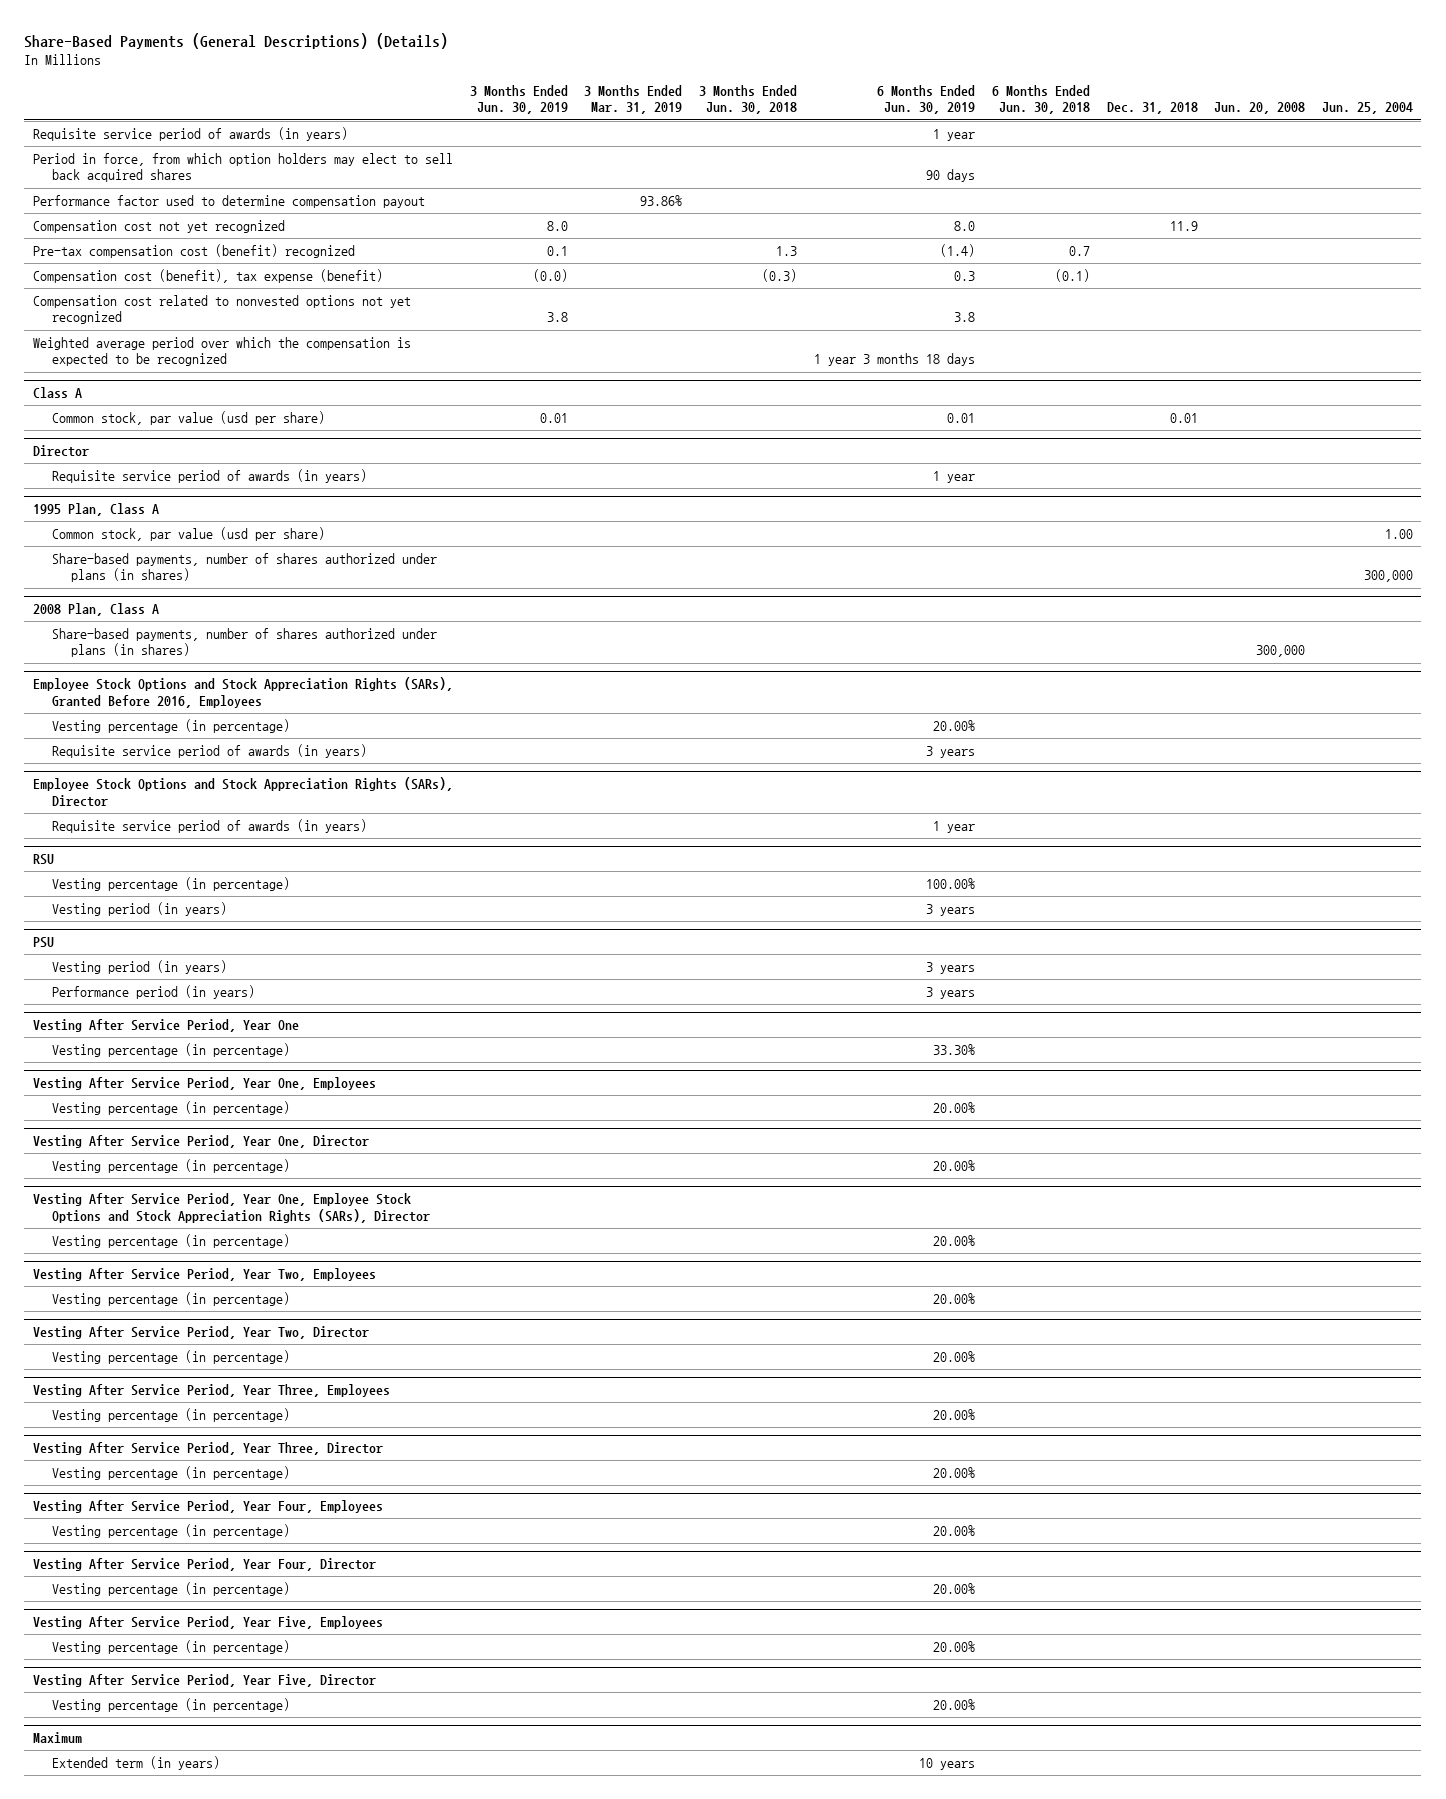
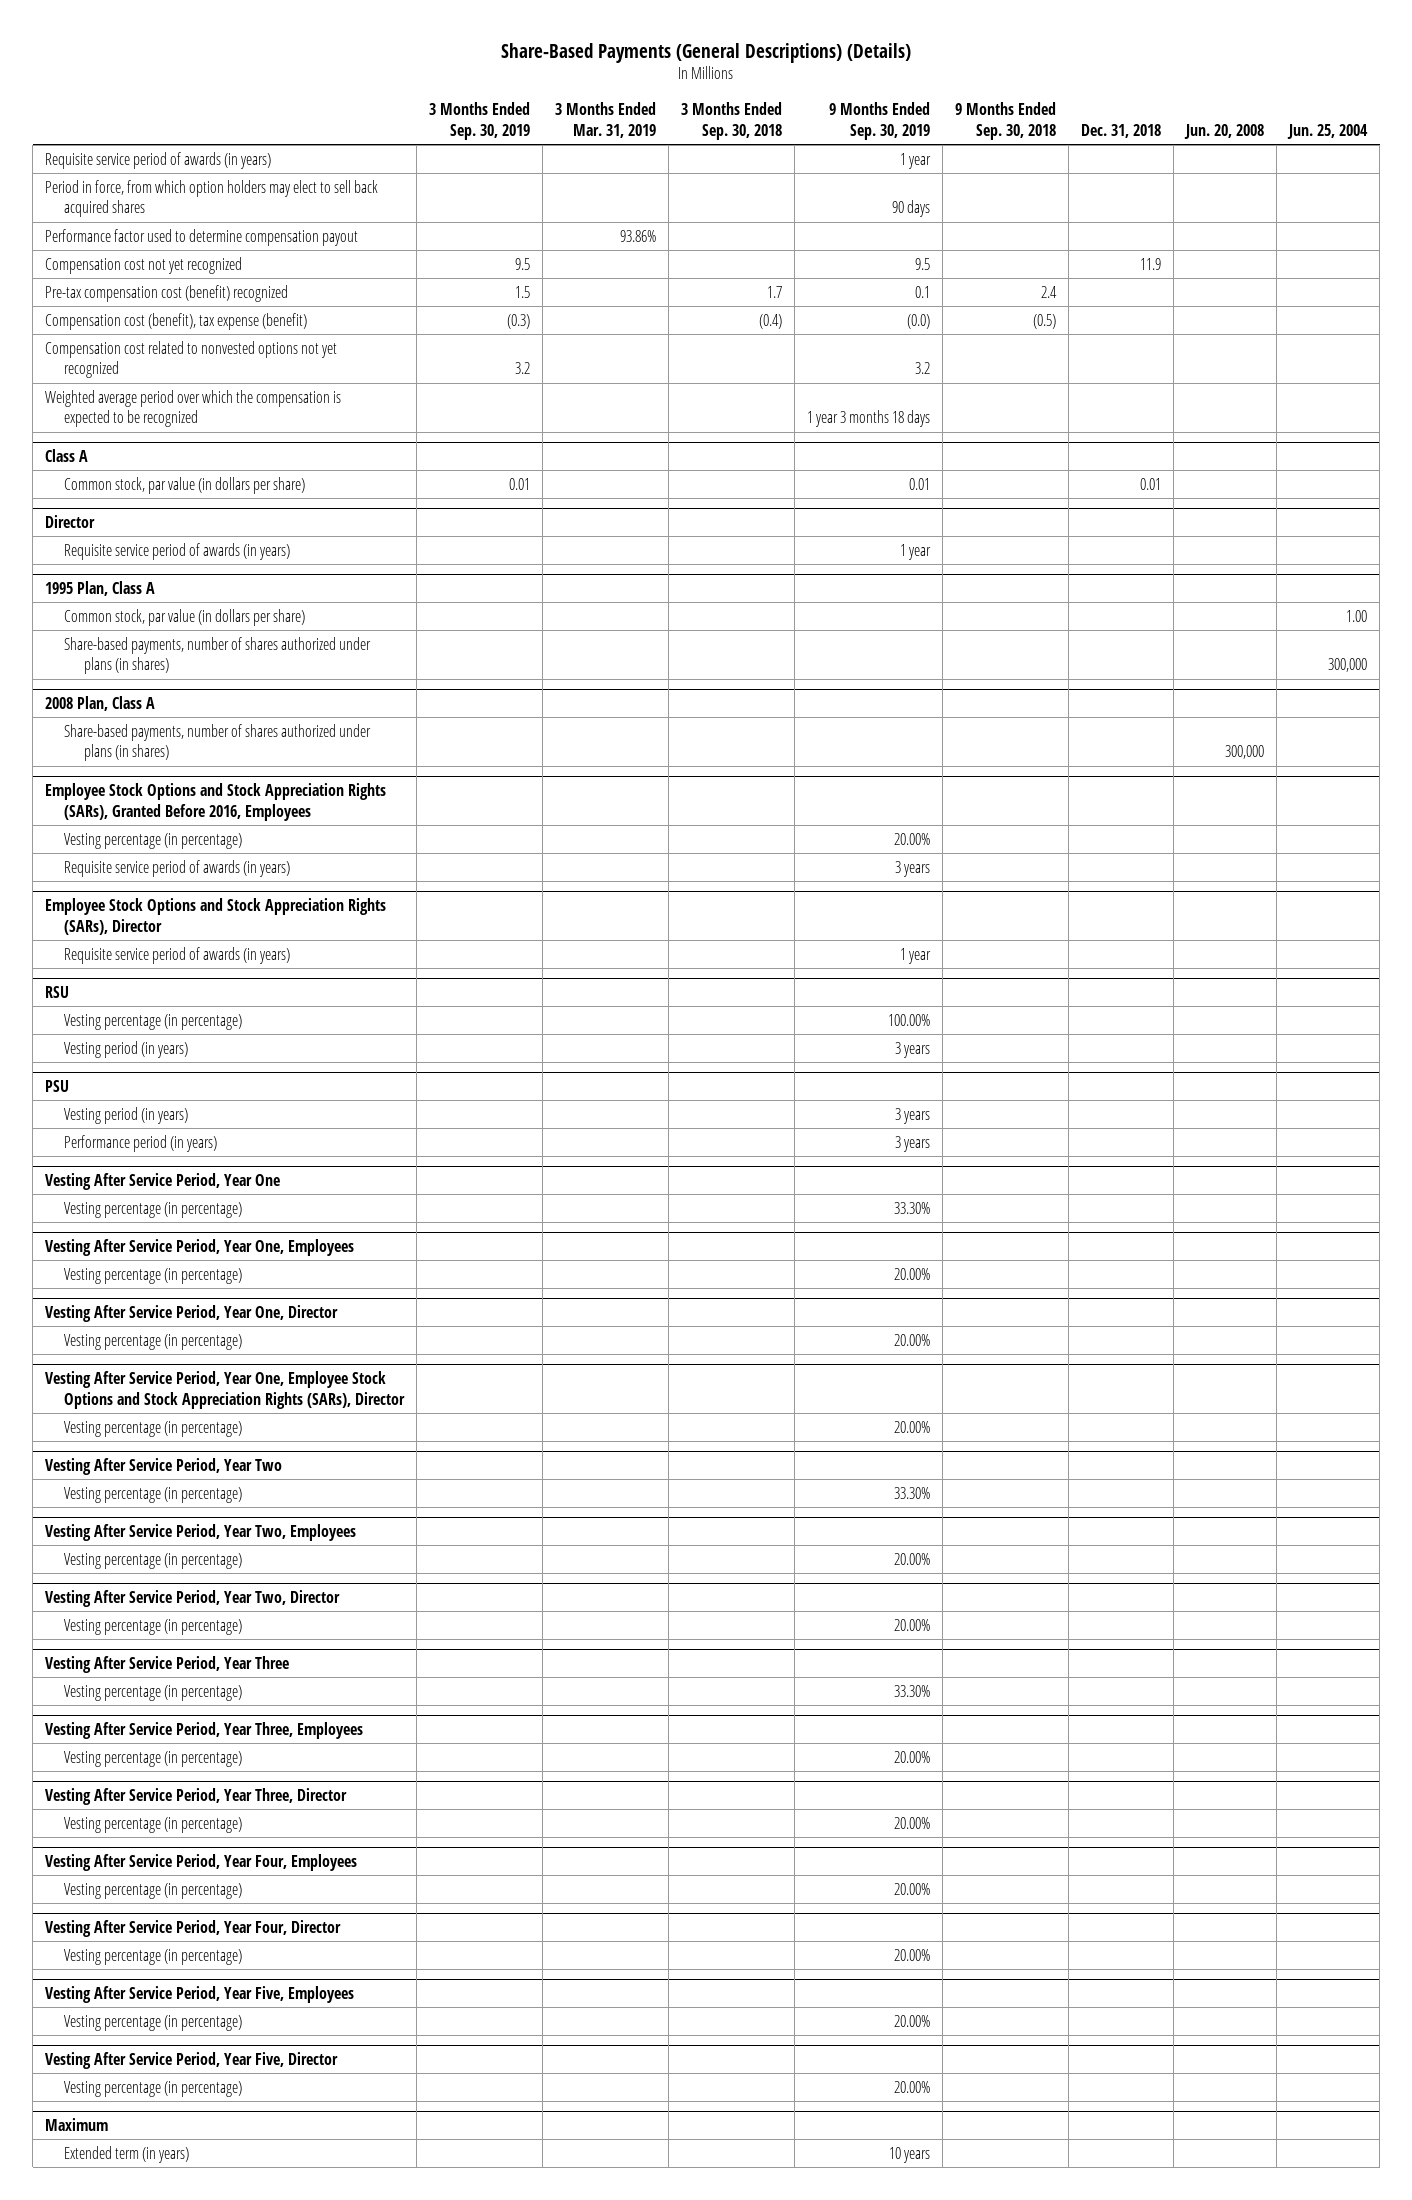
[469,85,568,115] 3 Months Ended Jun. 30, 2019 -> none
[699,85,798,115] 3 Months Ended Jun. 30, 2018 -> none
[876,85,975,115] 6 Months Ended Jun. 30, 2019 -> none
[991,85,1090,115] 6 Months Ended Jun. 30, 2018 -> none
none -> [429,102,531,140] 3 Months Ended Sep. 30, 2019
none -> [681,102,783,140] 3 Months Ended Sep. 30, 2018
none -> [829,102,931,140] 9 Months Ended Sep. 30, 2019
none -> [955,102,1057,140] 9 Months Ended Sep. 30, 2018
[52,411,326,426] Common stock, par value (usd per share) -> [64,476,306,494] Common stock, par value (in dollars per share)
[52,527,326,542] Common stock, par value (usd per share) -> [64,608,306,626] Common stock, par value (in dollars per share)
none -> [45,1458,283,1476] Vesting After Service Period, Year Two
none -> [64,1486,243,1503] Vesting percentage (in percentage)
none -> [45,1656,290,1674] Vesting After Service Period, Year Three
none -> [64,1684,243,1701] Vesting percentage (in percentage)

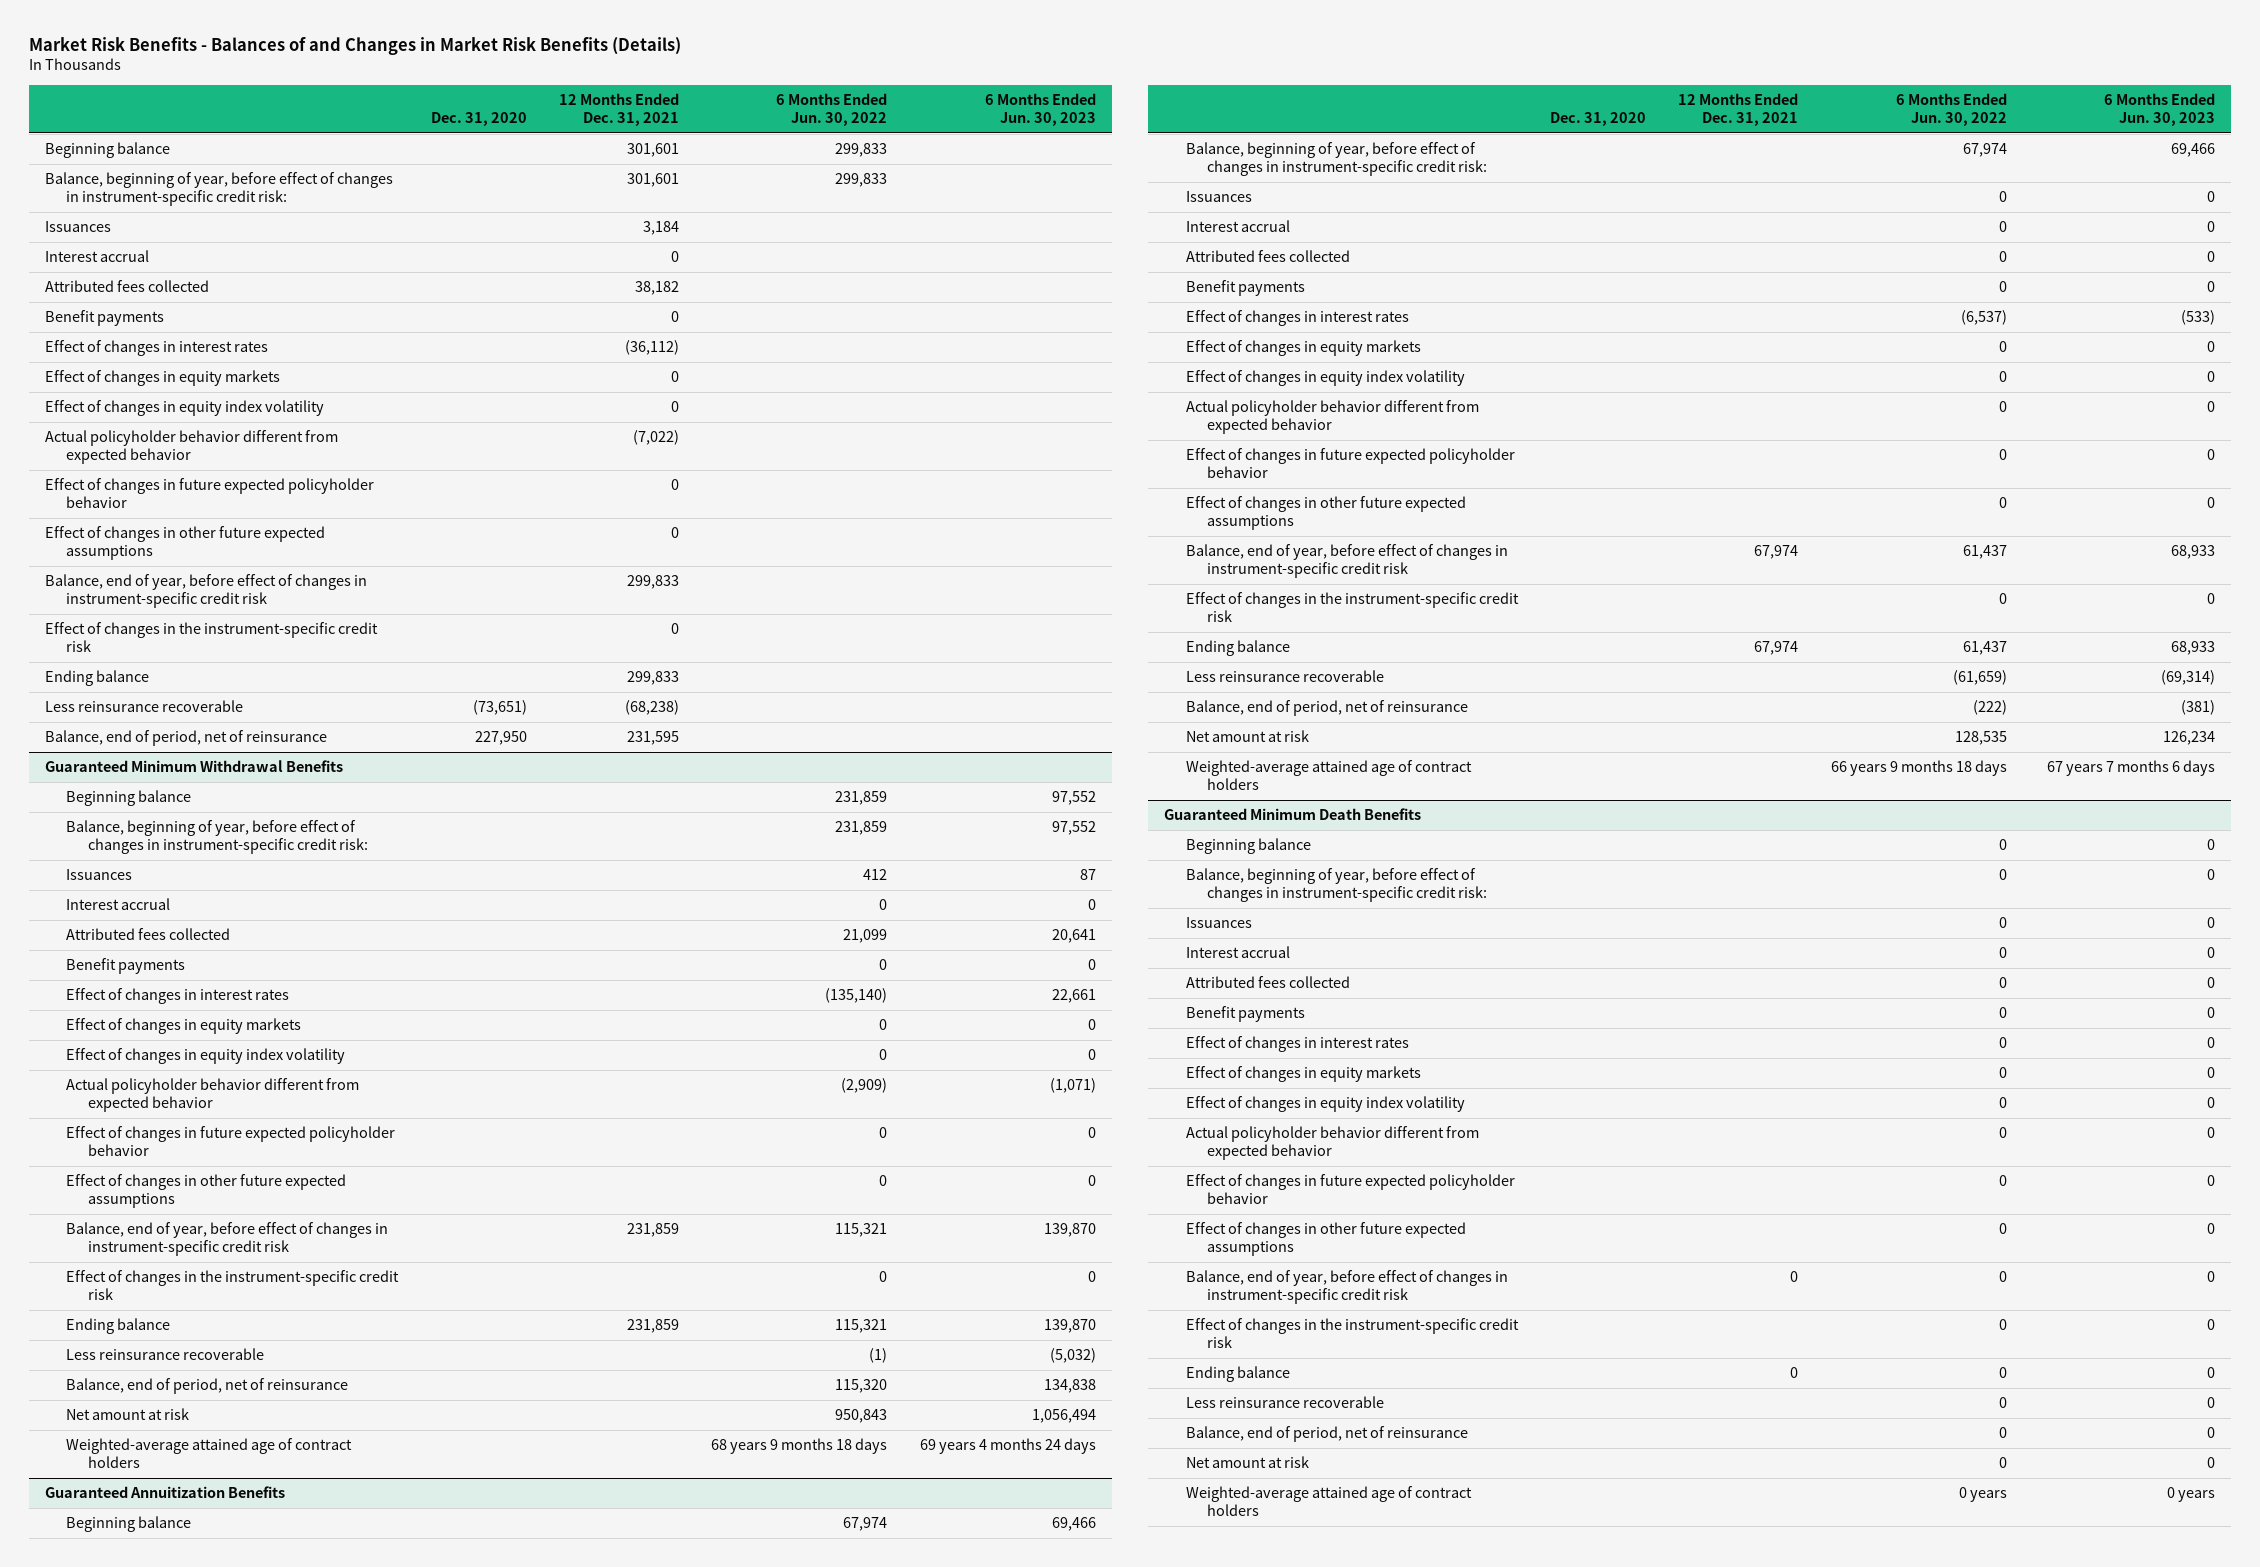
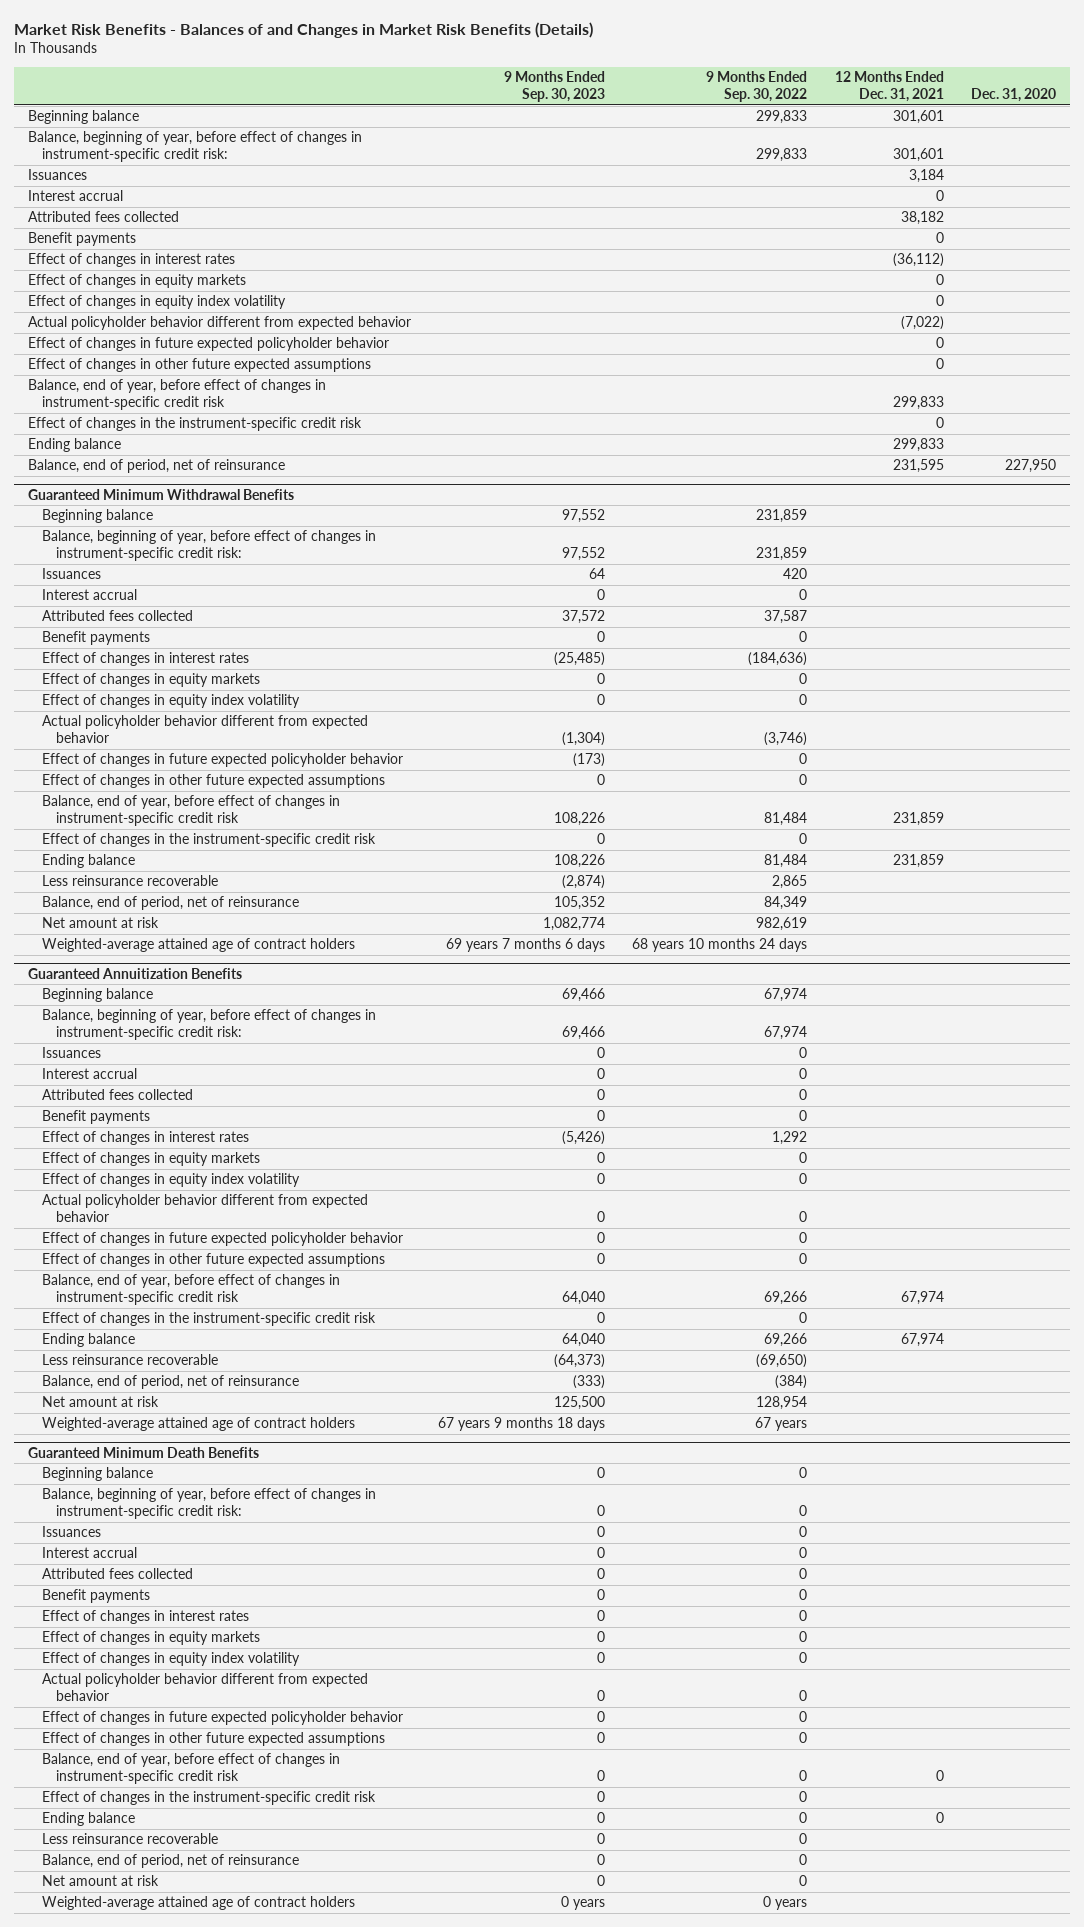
[776,92,888,127] 6 Months Ended Jun. 30, 2022 -> none
[984,92,1096,127] 6 Months Ended Jun. 30, 2023 -> none
none -> [504,71,606,103] 9 Months Ended Sep. 30, 2023
none -> [706,71,808,103] 9 Months Ended Sep. 30, 2022
[44,700,243,713] Less reinsurance recoverable -> none

